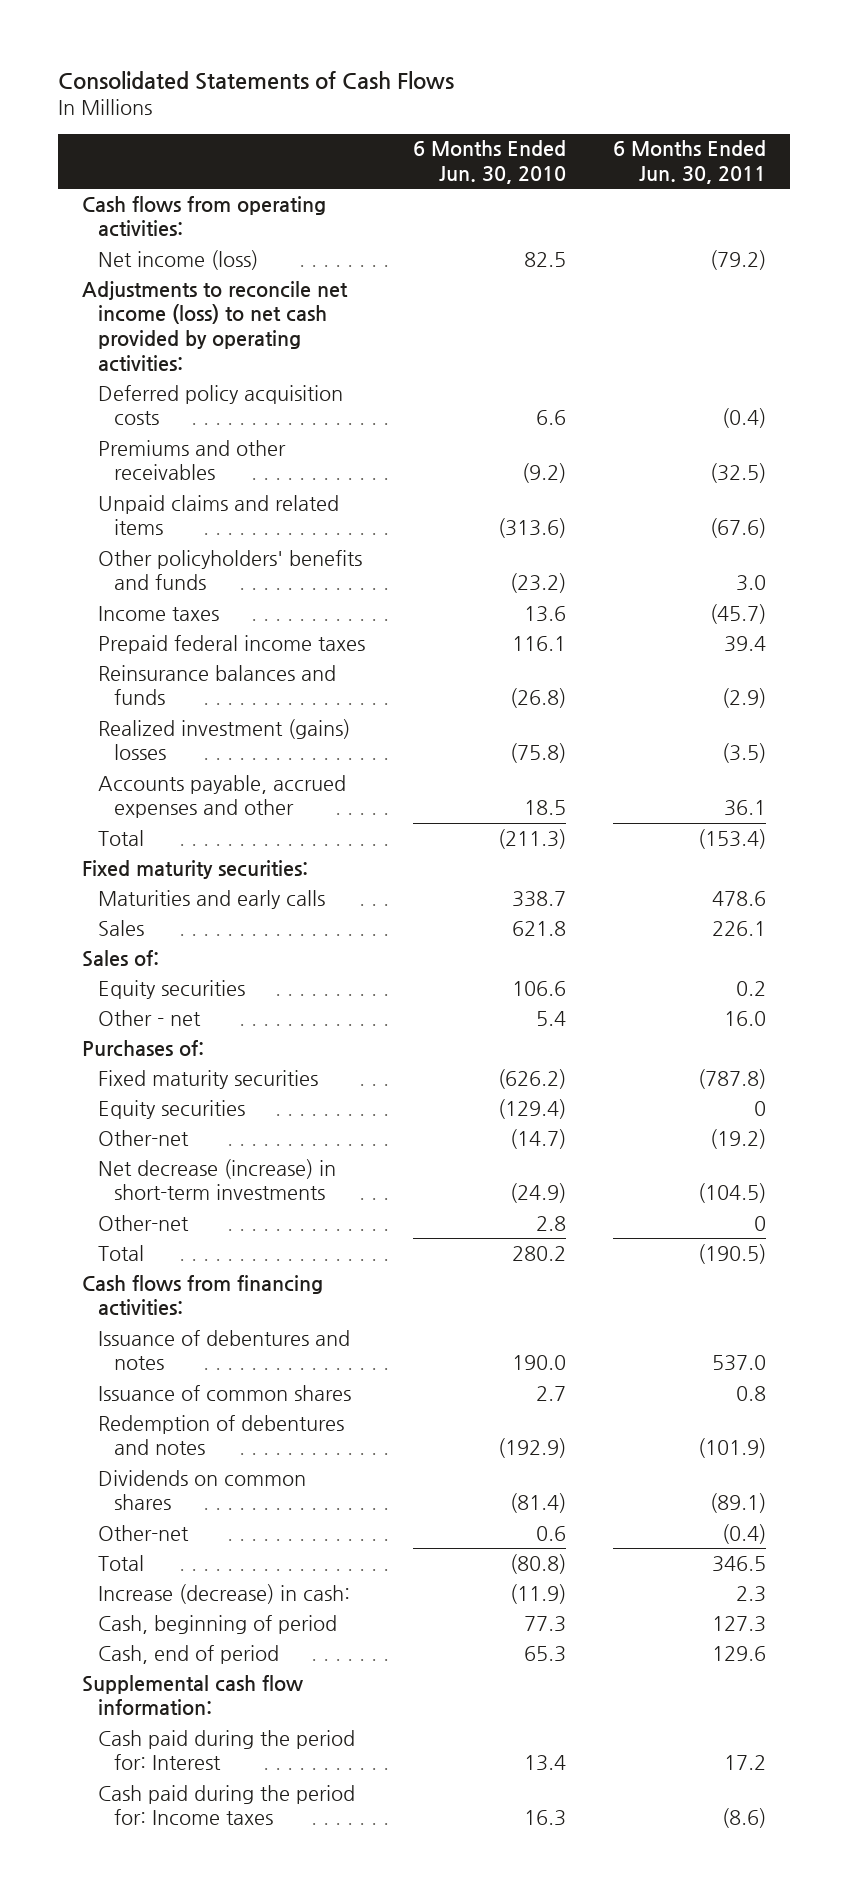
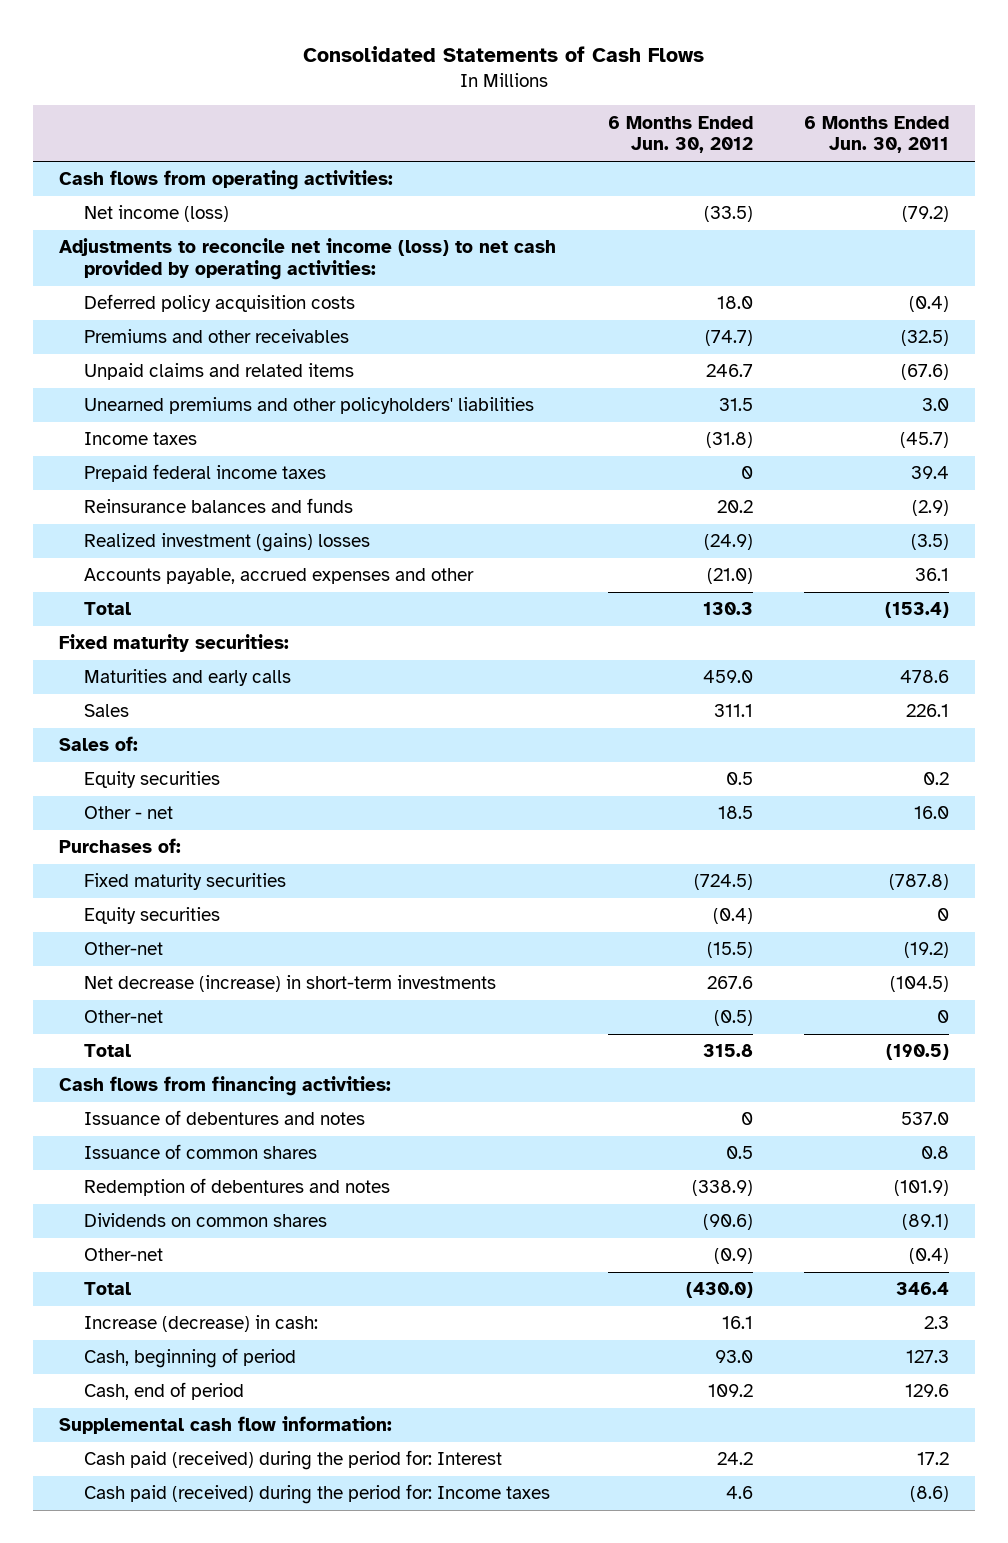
[412,140,566,184] 6 Months Ended Jun. 30, 2010 -> none
none -> [607,115,753,154] 6 Months Ended Jun. 30, 2012
[98,549,363,591] Other policyholders' benefits and funds -> [83,397,534,415] Unearned premiums and other policyholders' liabilities
[711,1555,766,1572] 346.5 -> [896,1282,950,1296] 346.4
[98,1729,356,1771] Cash paid during the period for: Interest -> [83,1450,502,1471] Cash paid (received) during the period for: Interest
[98,1784,356,1826] Cash paid during the period for: Income taxes -> [83,1484,550,1505] Cash paid (received) during the period for: Income taxes

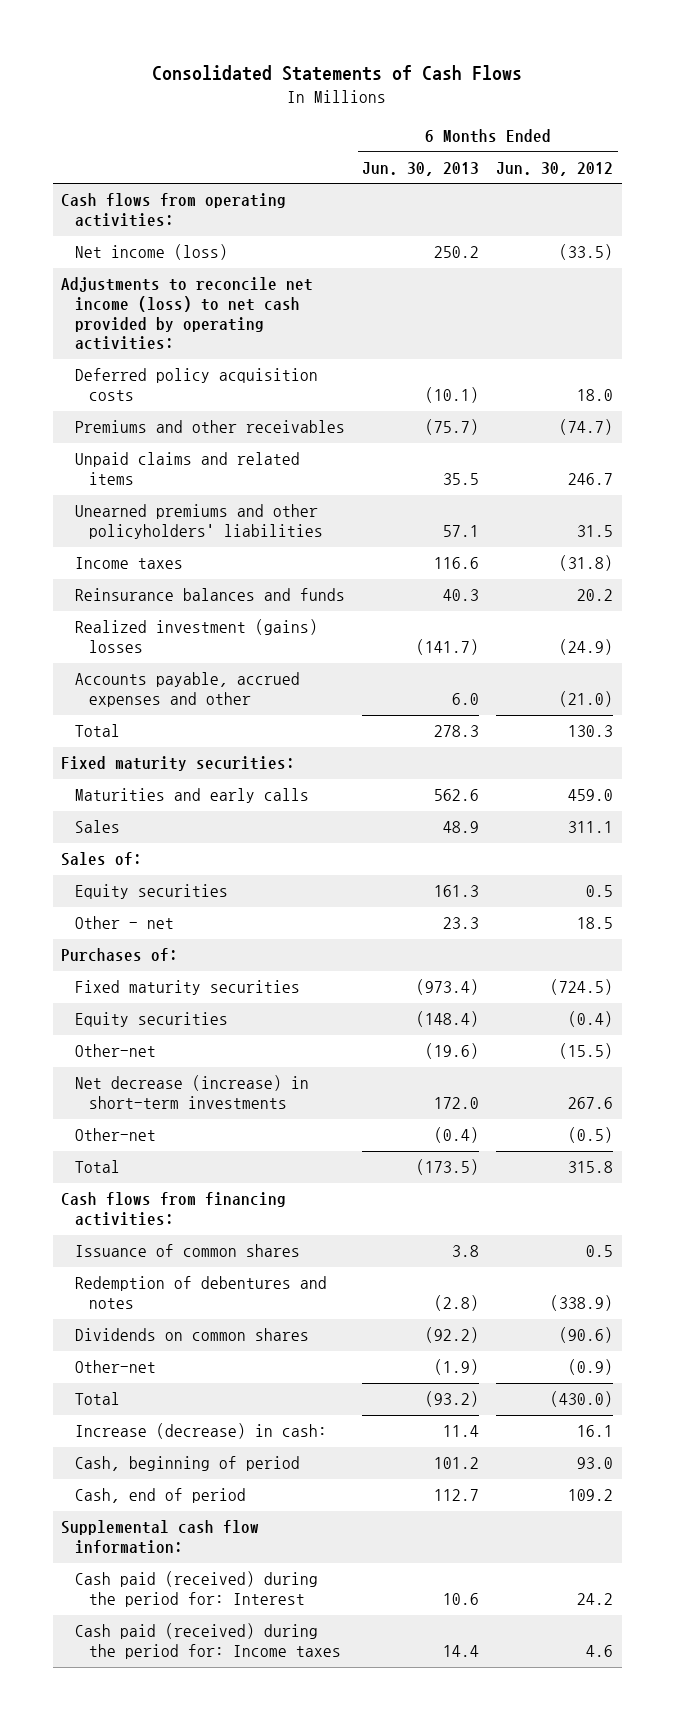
[804,115,950,154] 6 Months Ended Jun. 30, 2011 -> none
none -> [362,161,480,176] Jun. 30, 2013
[83,464,326,483] Prepaid federal income taxes -> none
[83,1110,365,1126] Issuance of debentures and notes -> none

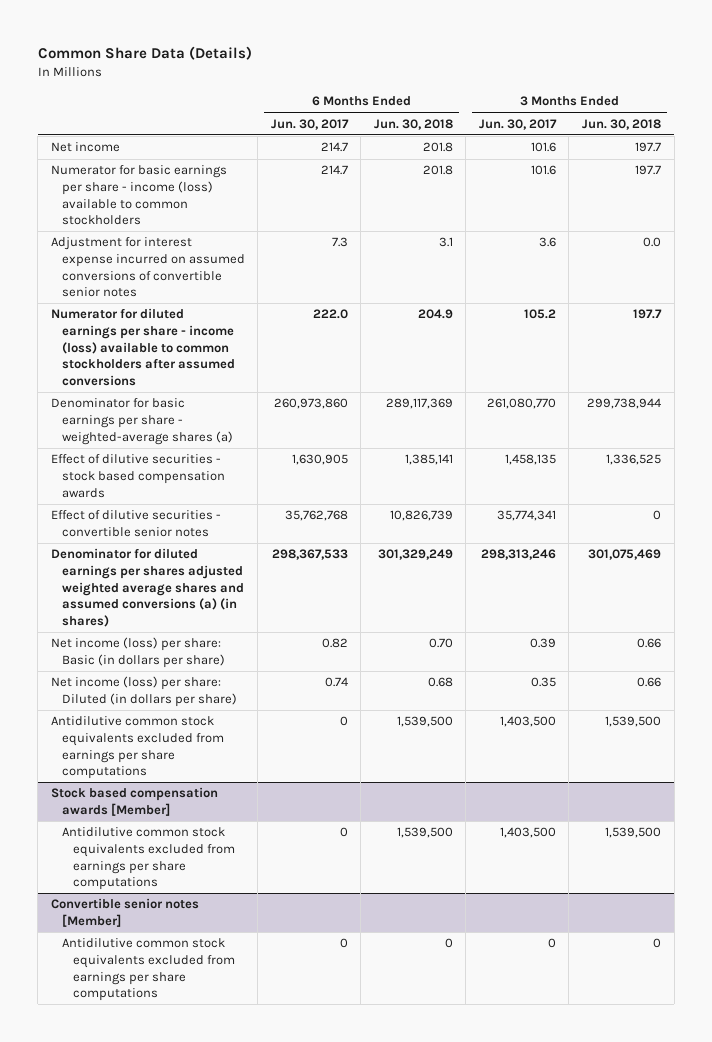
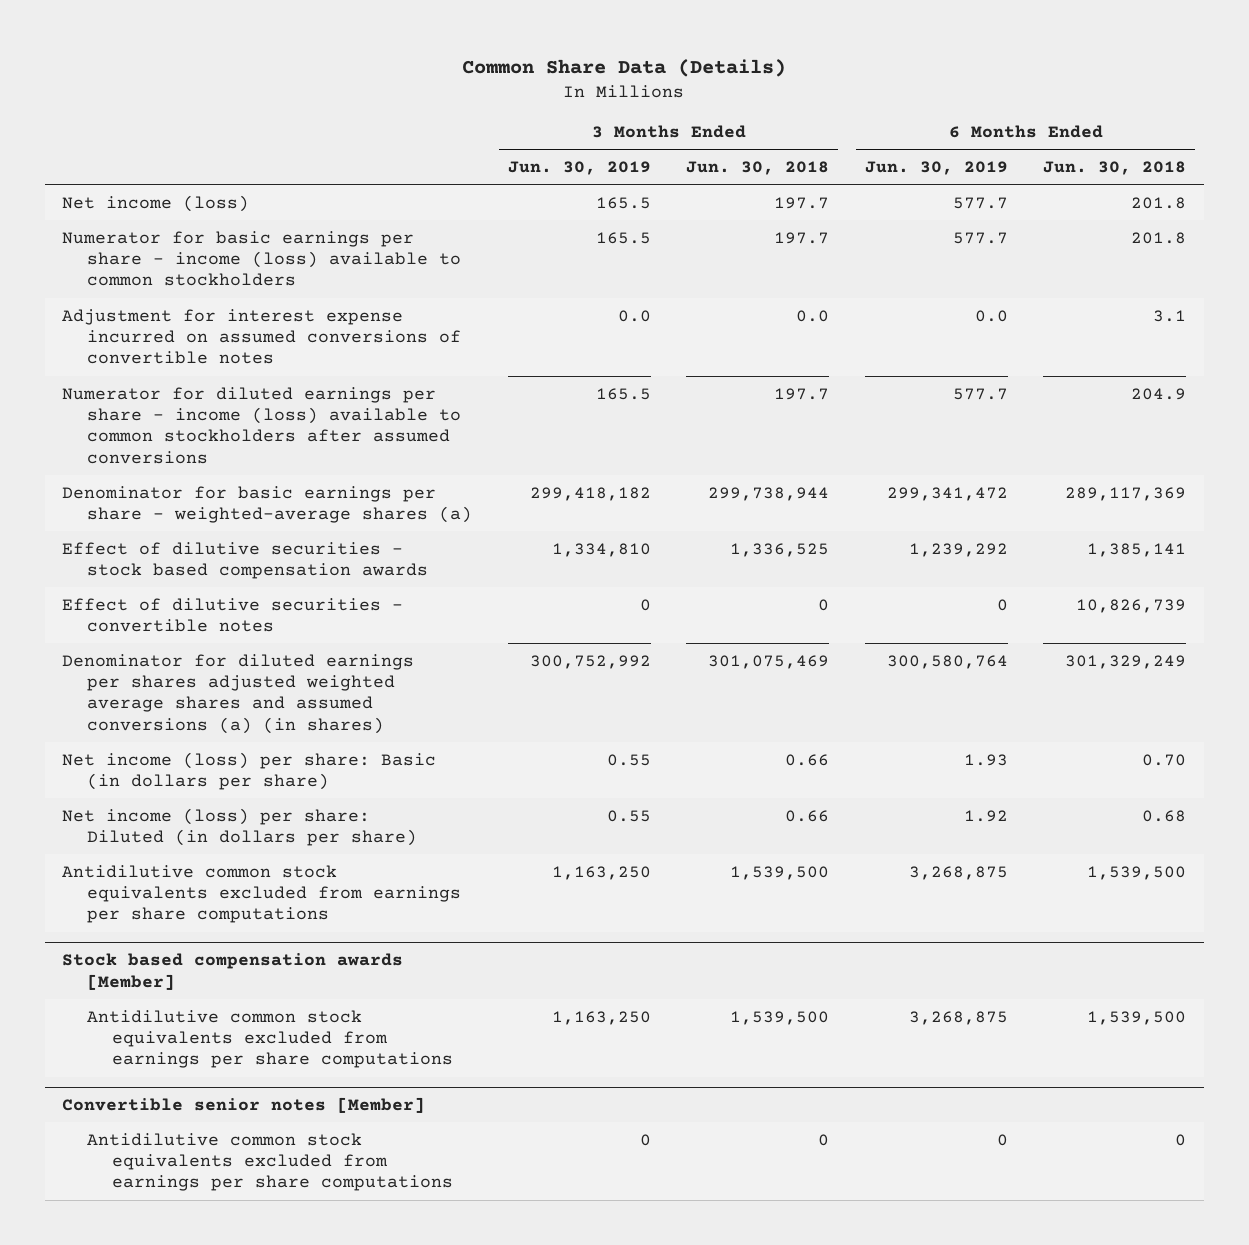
[270,118,349,130] Jun. 30, 2017 -> none
[478,118,557,130] Jun. 30, 2017 -> none
none -> [507,160,651,175] Jun. 30, 2019
none -> [864,160,1008,175] Jun. 30, 2019
[50,142,120,153] Net income -> [62,194,250,212] Net income (loss)
[50,237,245,298] Adjustment for interest expense incurred on assumed conversions of convertible senior notes -> [62,308,462,365] Adjustment for interest expense incurred on assumed conversions of convertible notes
[50,510,221,538] Effect of dilutive securities - convertible senior notes -> [62,597,404,632] Effect of dilutive securities - convertible notes

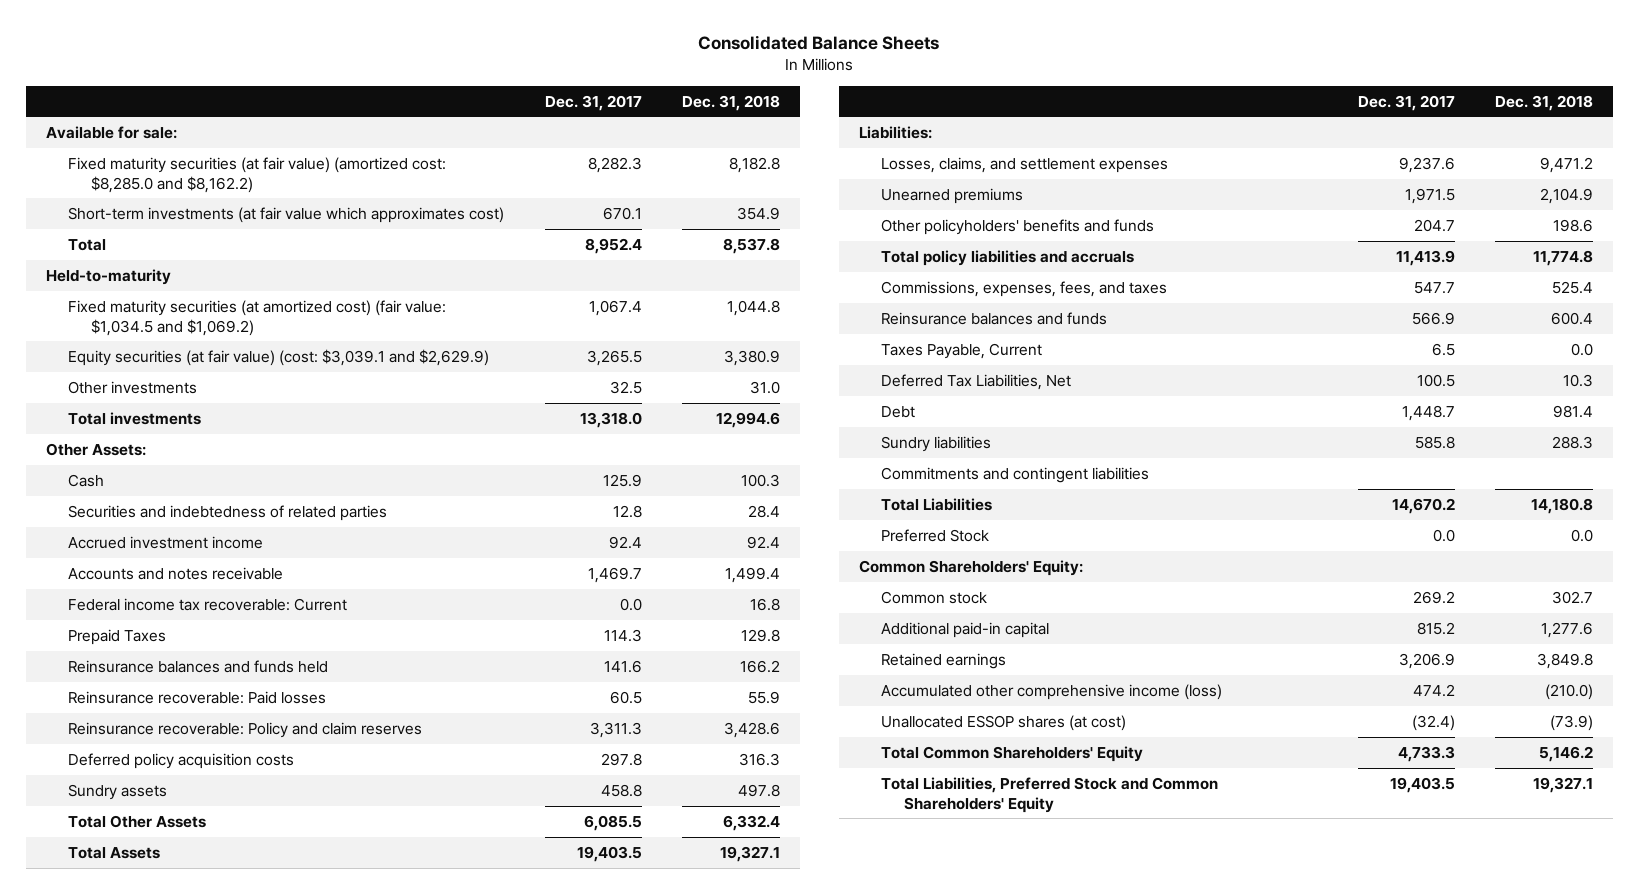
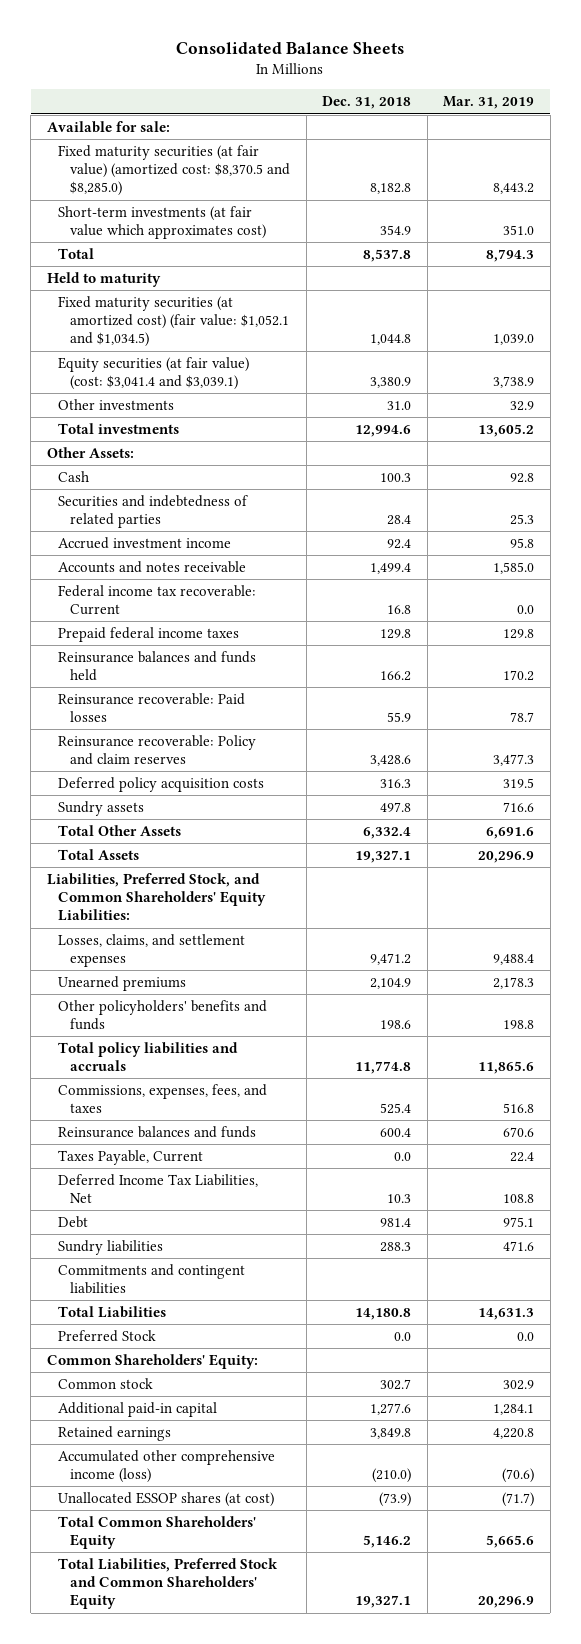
[544,94,642,111] Dec. 31, 2017 -> none
none -> [443,96,535,110] Mar. 31, 2019
[68,156,447,193] Fixed maturity securities (at fair value) (amortized cost: $8,285.0 and $8,162.2) -> [58,145,291,197] Fixed maturity securities (at fair value) (amortized cost: $8,370.5 and $8,285.0)
[45,268,171,285] Held-to-maturity -> [46,272,161,288] Held to maturity
[68,299,447,336] Fixed maturity securities (at amortized cost) (fair value: $1,034.5 and $1,069.2) -> [58,296,290,348] Fixed maturity securities (at amortized cost) (fair value: $1,052.1 and $1,034.5)
[68,348,490,366] Equity securities (at fair value) (cost: $3,039.1 and $2,629.9) -> [58,357,250,391] Equity securities (at fair value) (cost: $3,041.4 and $3,039.1)
[68,628,167,645] Prepaid Taxes -> [58,627,240,643] Prepaid federal income taxes
[858,125,932,139] Liabilities: -> [46,873,267,922] Liabilities, Preferred Stock, and Common Shareholders' Equity Liabilities:
[881,373,1072,390] Deferred Tax Liabilities, Net -> [58,1174,259,1204] Deferred Income Tax Liabilities, Net

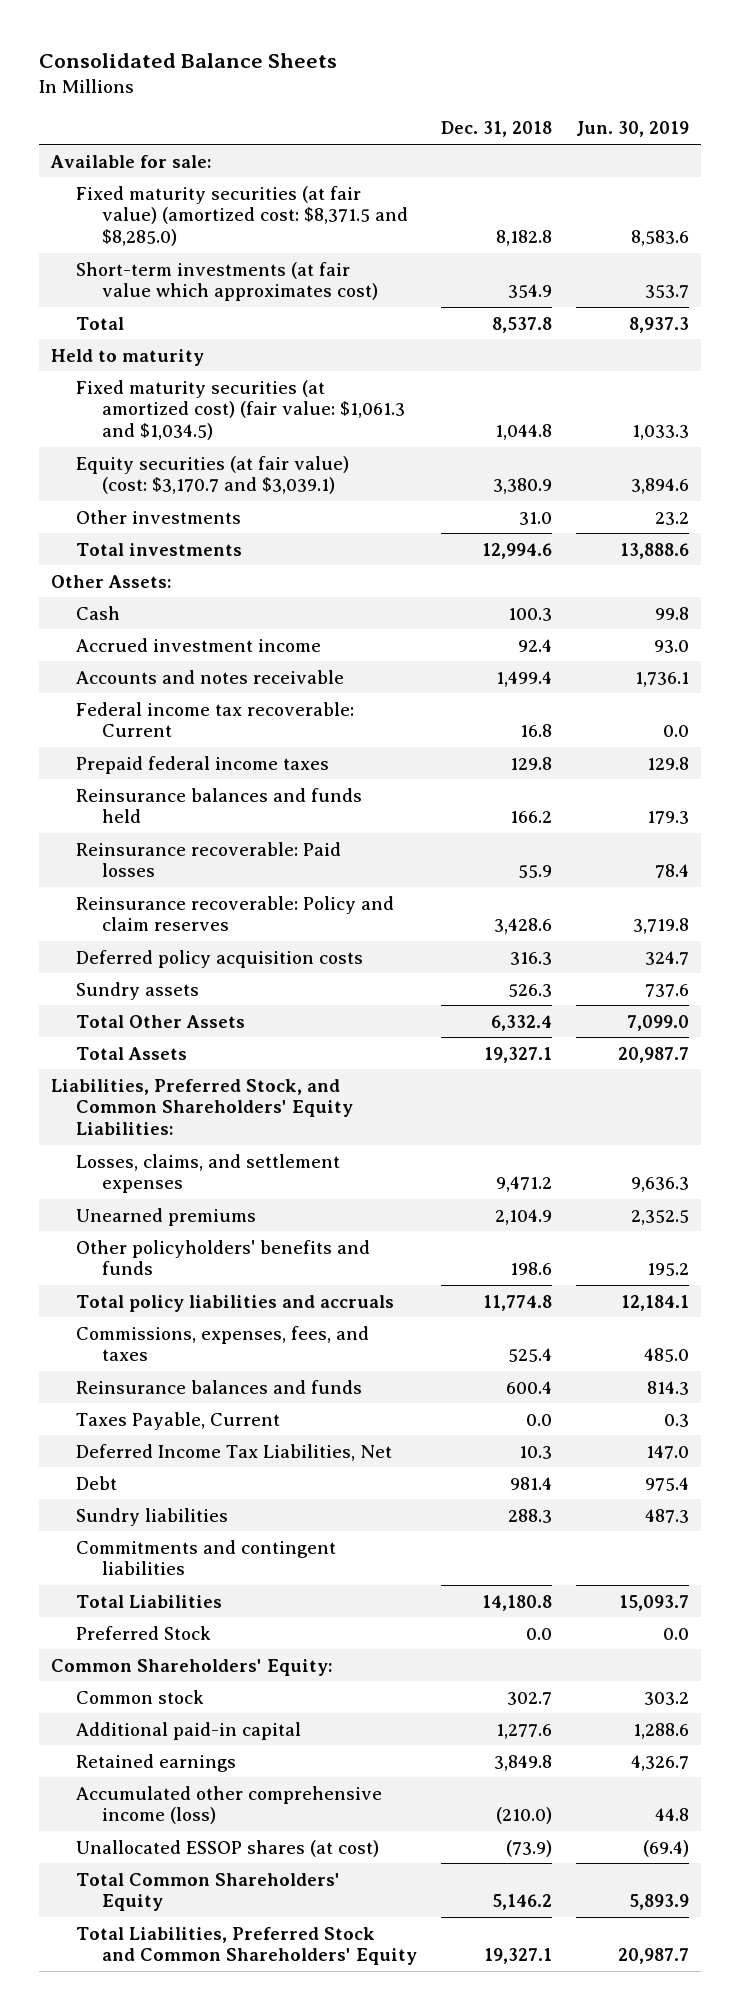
[443,96,535,110] Mar. 31, 2019 -> none
none -> [575,121,689,138] Jun. 30, 2019
[58,145,291,197] Fixed maturity securities (at fair value) (amortized cost: $8,370.5 and $8,285.0) -> [76,185,408,247] Fixed maturity securities (at fair value) (amortized cost: $8,371.5 and $8,285.0)
[58,296,290,348] Fixed maturity securities (at amortized cost) (fair value: $1,052.1 and $1,034.5) -> [76,379,405,441] Fixed maturity securities (at amortized cost) (fair value: $1,061.3 and $1,034.5)
[58,357,250,391] Equity securities (at fair value) (cost: $3,041.4 and $3,039.1) -> [76,455,350,495] Equity securities (at fair value) (cost: $3,170.7 and $3,039.1)
[58,495,249,529] Securities and indebtedness of related parties -> none
[380,802,412,813] 497.8 -> [507,983,552,997] 526.3

